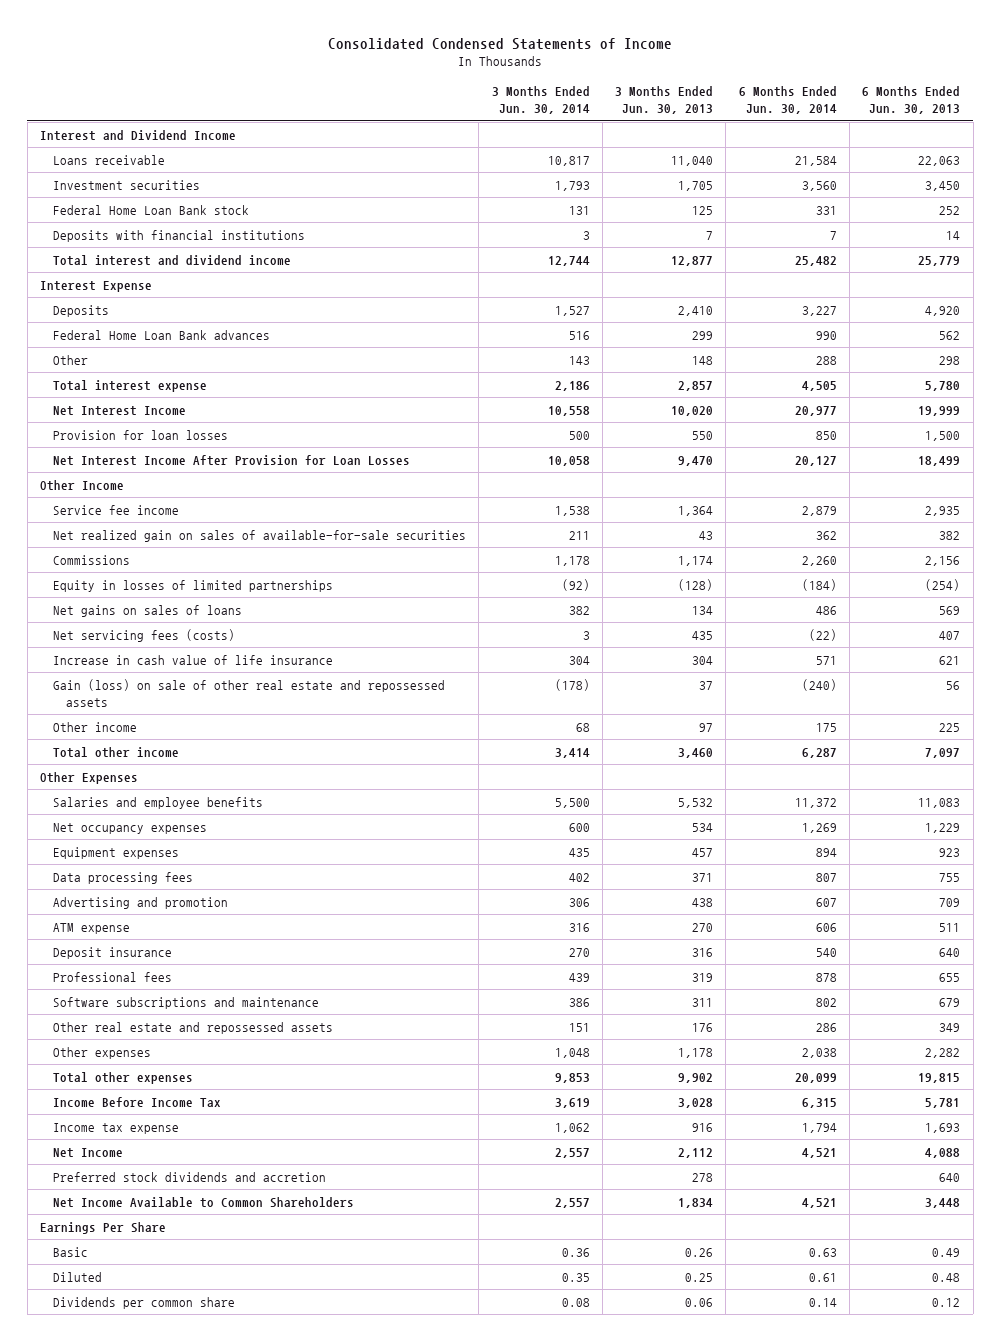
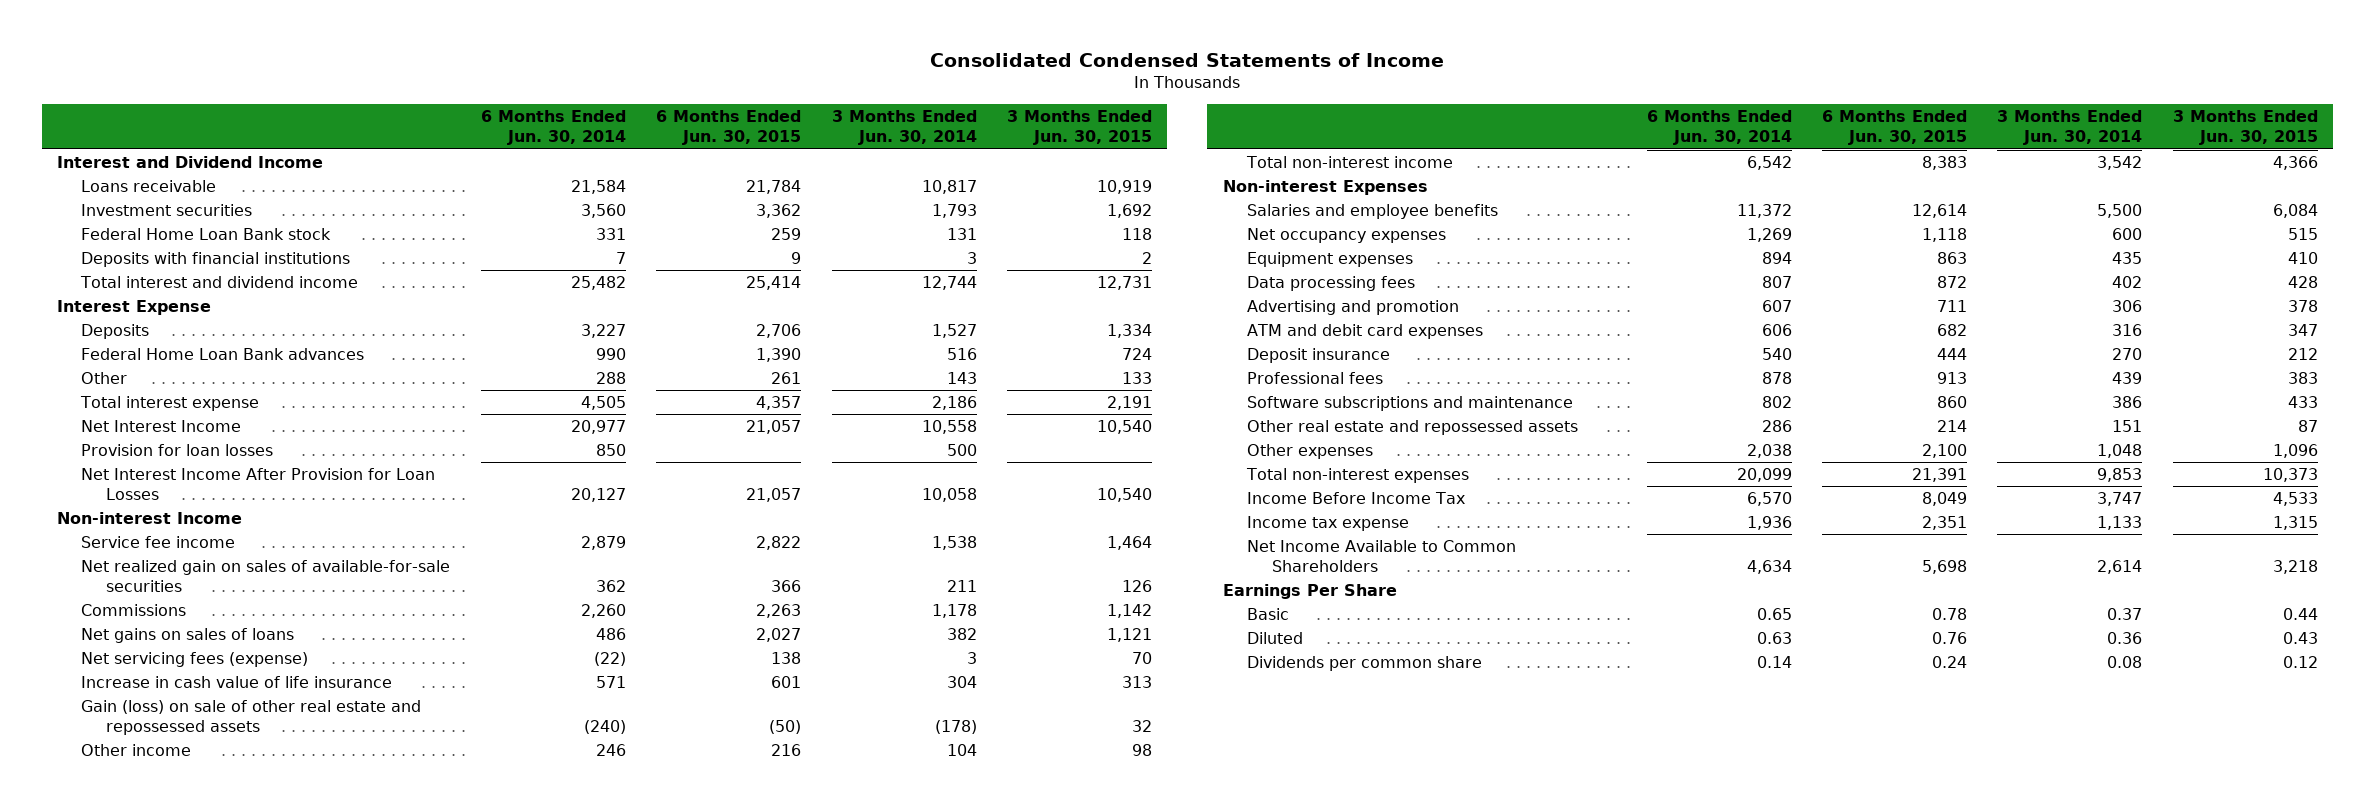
[615,86,714,115] 3 Months Ended Jun. 30, 2013 -> none
[862,86,961,115] 6 Months Ended Jun. 30, 2013 -> none
none -> [656,110,802,146] 6 Months Ended Jun. 30, 2015
none -> [1007,110,1153,146] 3 Months Ended Jun. 30, 2015
[39,479,124,491] Other Income -> [56,511,242,524] Non-interest Income
[53,579,334,592] Equity in losses of limited partnerships -> none
[53,628,236,642] Net servicing fees (costs) -> [81,651,309,667] Net servicing fees (expense)
[575,722,590,732] 68 -> [946,743,977,756] 104
[815,722,837,732] 175 -> [595,743,626,756] 246
[53,746,180,758] Total other income -> [1246,155,1454,168] Total non-interest income
[554,747,590,758] 3,414 -> [2097,155,2143,170] 3,542
[801,747,837,758] 6,287 -> [1746,155,1792,170] 6,542
[39,771,138,784] Other Expenses -> [1222,179,1428,195] Non-interest Expenses
[53,922,131,934] ATM expense -> [1247,323,1484,339] ATM and debit card expenses
[53,1147,124,1158] Net Income -> none
[53,1171,327,1182] Preferred stock dividends and accretion -> none
[53,1071,194,1084] Total other expenses -> [1246,467,1470,483] Total non-interest expenses
[554,1097,590,1108] 3,619 -> [2097,491,2143,506] 3,747
[801,1097,837,1108] 6,315 -> [1746,491,1792,506] 6,570
[554,1122,590,1133] 1,062 -> [2097,515,2143,530] 1,133
[801,1122,837,1133] 1,794 -> [1746,515,1792,530] 1,936
[554,1197,590,1208] 2,557 -> [2097,559,2143,574] 2,614
[801,1197,837,1208] 4,521 -> [1746,559,1792,574] 4,634
[561,1247,590,1257] 0.36 -> [2107,607,2143,620] 0.37
[808,1247,837,1257] 0.63 -> [1756,607,1792,620] 0.65
[561,1272,590,1282] 0.35 -> [2107,631,2143,644] 0.36
[808,1272,837,1282] 0.61 -> [1756,631,1792,644] 0.63

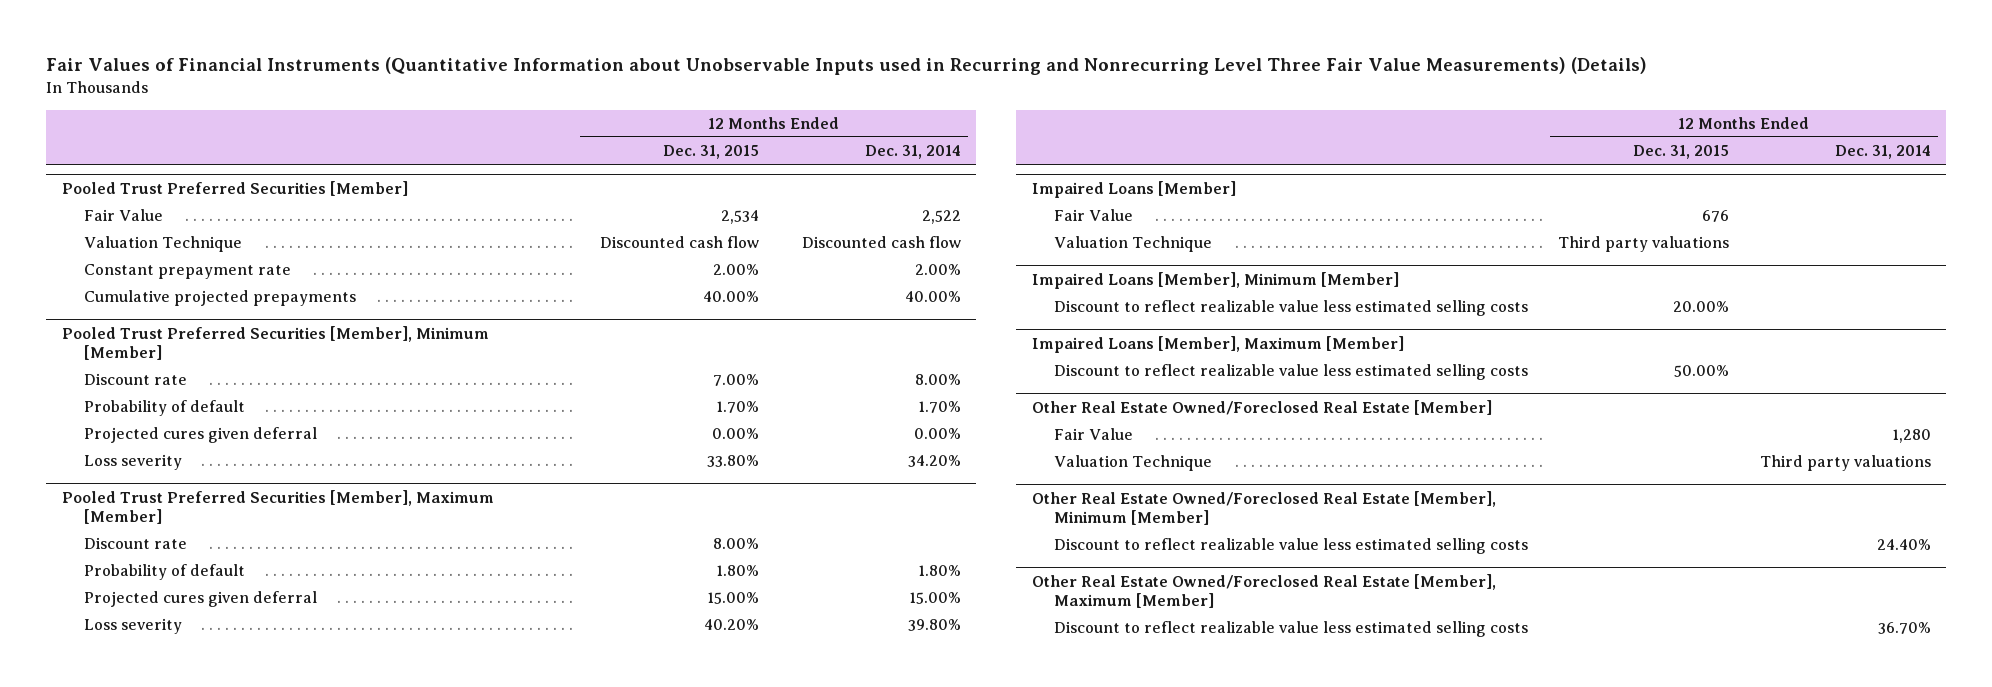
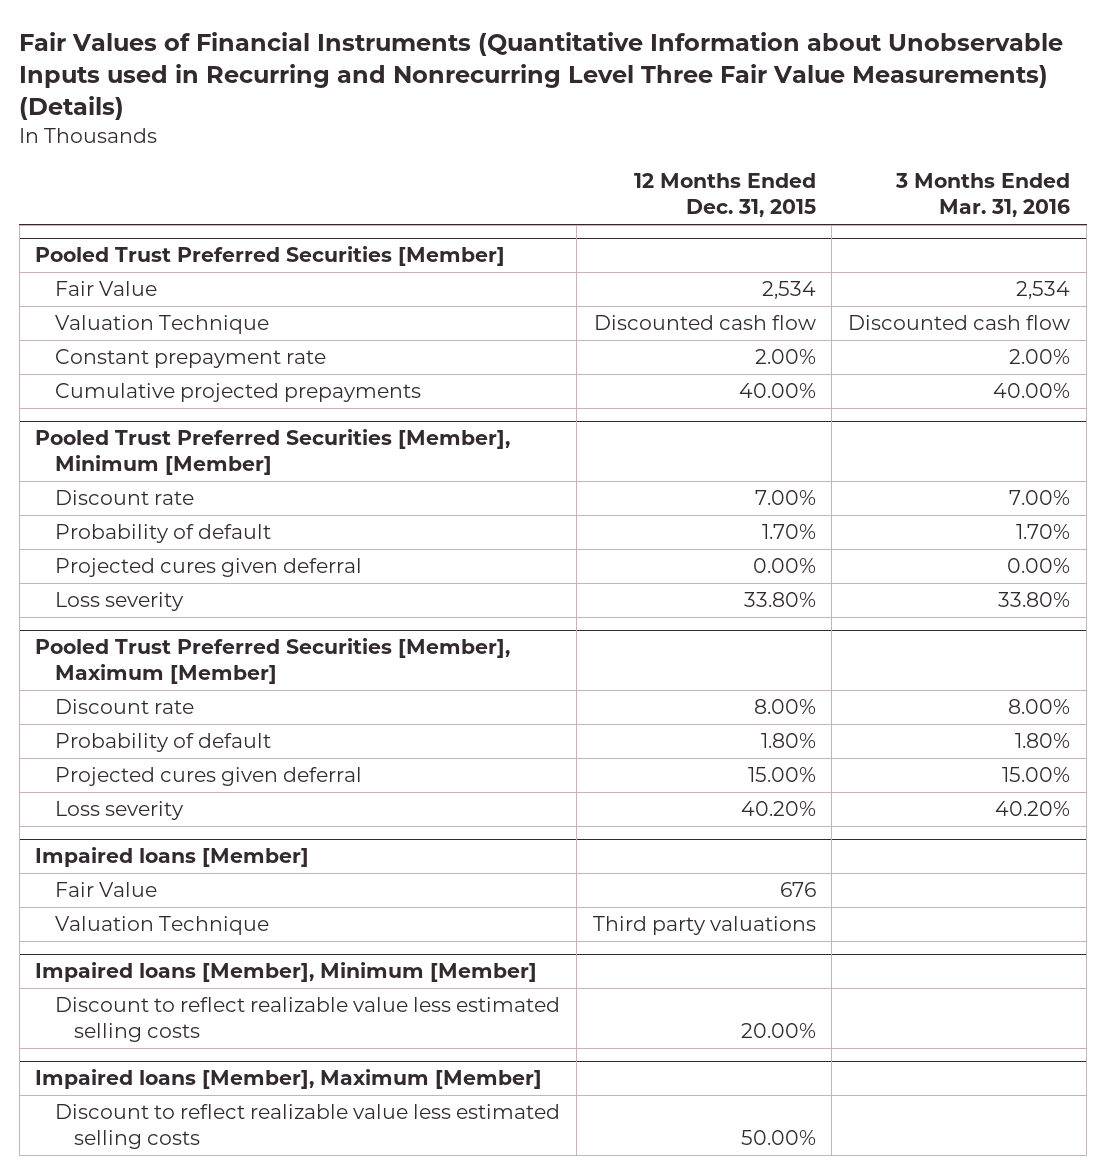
[864,145,961,160] Dec. 31, 2014 -> none
none -> [895,173,1071,218] 3 Months Ended Mar. 31, 2016
[1031,180,1236,198] Impaired Loans [Member] -> [35,847,310,868] Impaired loans [Member]
[1031,271,1399,289] Impaired Loans [Member], Minimum [Member] -> [35,962,538,983] Impaired loans [Member], Minimum [Member]
[1031,335,1404,353] Impaired Loans [Member], Maximum [Member] -> [35,1069,543,1090] Impaired loans [Member], Maximum [Member]
[1031,399,1492,415] Other Real Estate Owned/Foreclosed Real Estate [Member] -> none
[1053,428,1133,441] Fair Value -> none
[1053,455,1212,472] Valuation Technique -> none
[1031,490,1496,526] Other Real Estate Owned/Foreclosed Real Estate [Member], Minimum [Member] -> none
[1053,538,1528,555] Discount to reflect realizable value less estimated selling costs -> none
[1031,573,1496,609] Other Real Estate Owned/Foreclosed Real Estate [Member], Maximum [Member] -> none
[1053,621,1528,638] Discount to reflect realizable value less estimated selling costs -> none

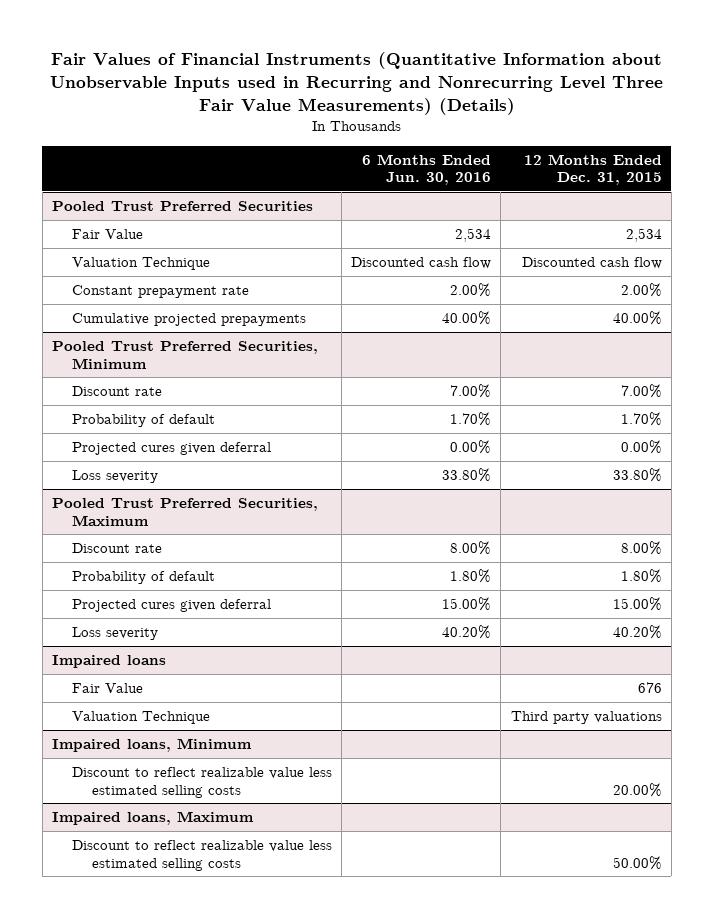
[895,173,1071,218] 3 Months Ended Mar. 31, 2016 -> none
none -> [362,153,492,186] 6 Months Ended Jun. 30, 2016
[35,246,506,267] Pooled Trust Preferred Securities [Member] -> [51,201,313,212] Pooled Trust Preferred Securities
[35,429,511,476] Pooled Trust Preferred Securities [Member], Minimum [Member] -> [51,341,318,369] Pooled Trust Preferred Securities, Minimum
[35,638,511,685] Pooled Trust Preferred Securities [Member], Maximum [Member] -> [51,498,318,526] Pooled Trust Preferred Securities, Maximum
[35,847,310,868] Impaired loans [Member] -> [51,655,166,669] Impaired loans
[35,962,538,983] Impaired loans [Member], Minimum [Member] -> [51,738,252,753] Impaired loans, Minimum
[35,1069,543,1090] Impaired loans [Member], Maximum [Member] -> [51,811,254,826] Impaired loans, Maximum

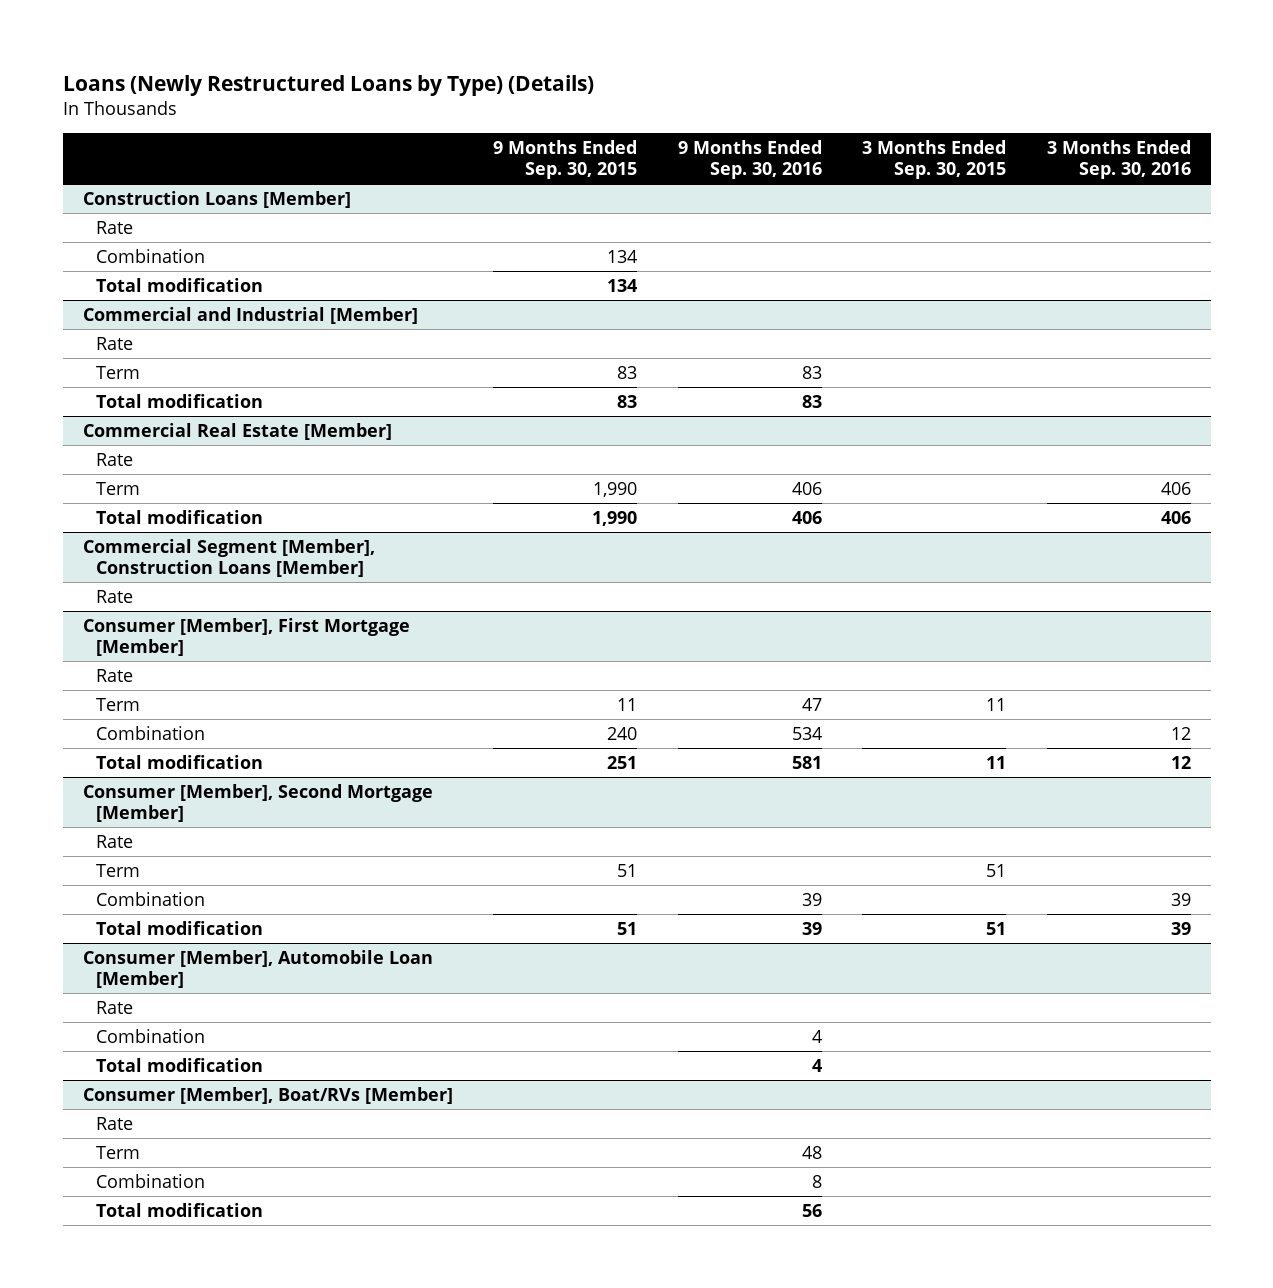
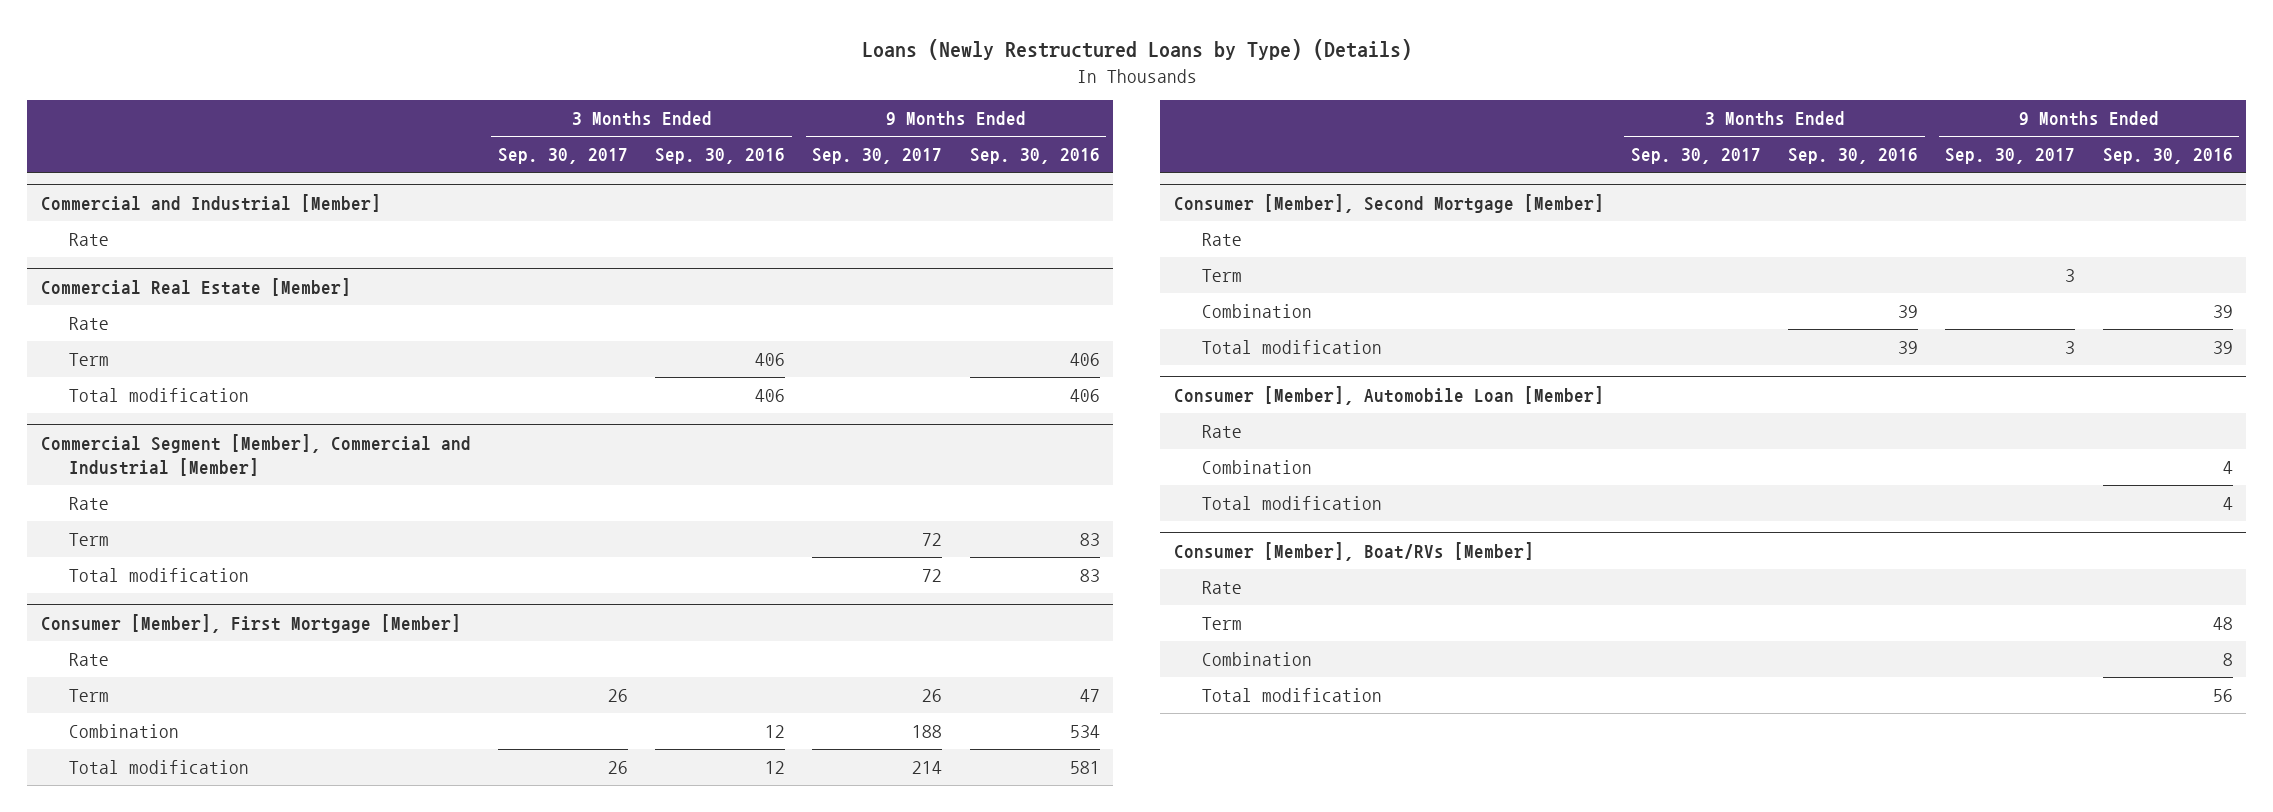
[493,140,638,180] 9 Months Ended Sep. 30, 2015 -> none
[862,140,1007,180] 3 Months Ended Sep. 30, 2015 -> none
none -> [497,148,628,165] Sep. 30, 2017
none -> [812,148,943,165] Sep. 30, 2017
[82,190,351,208] Construction Loans [Member] -> none
[95,220,133,234] Rate -> none
[95,248,205,263] Combination -> none
[95,277,263,292] Total modification -> none
[95,365,140,379] Term -> none
[95,393,263,408] Total modification -> none
[82,538,375,577] Commercial Segment [Member], Construction Loans [Member] -> none
none -> [40,433,471,476] Commercial Segment [Member], Commercial and Industrial [Member]
none -> [69,532,110,546] Term
none -> [69,567,250,582] Total modification

